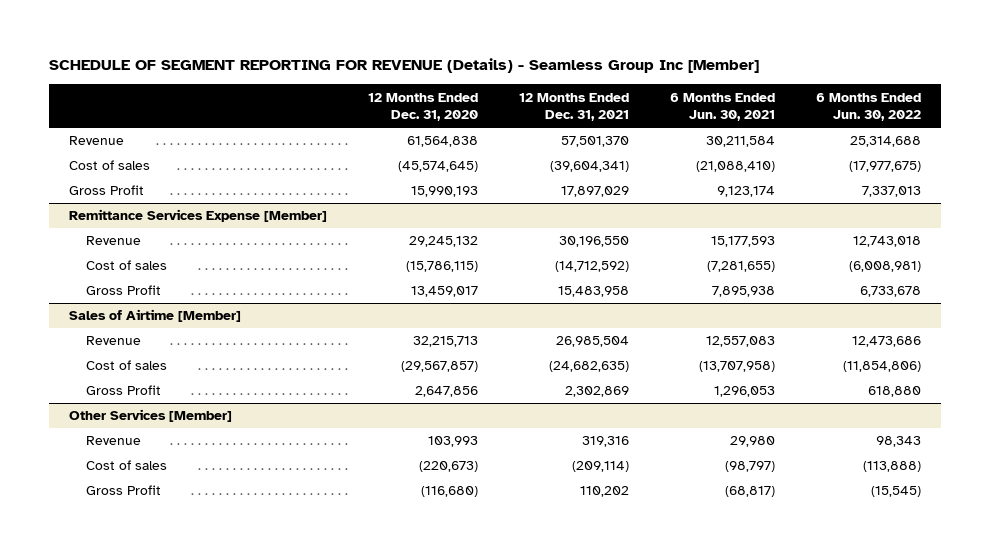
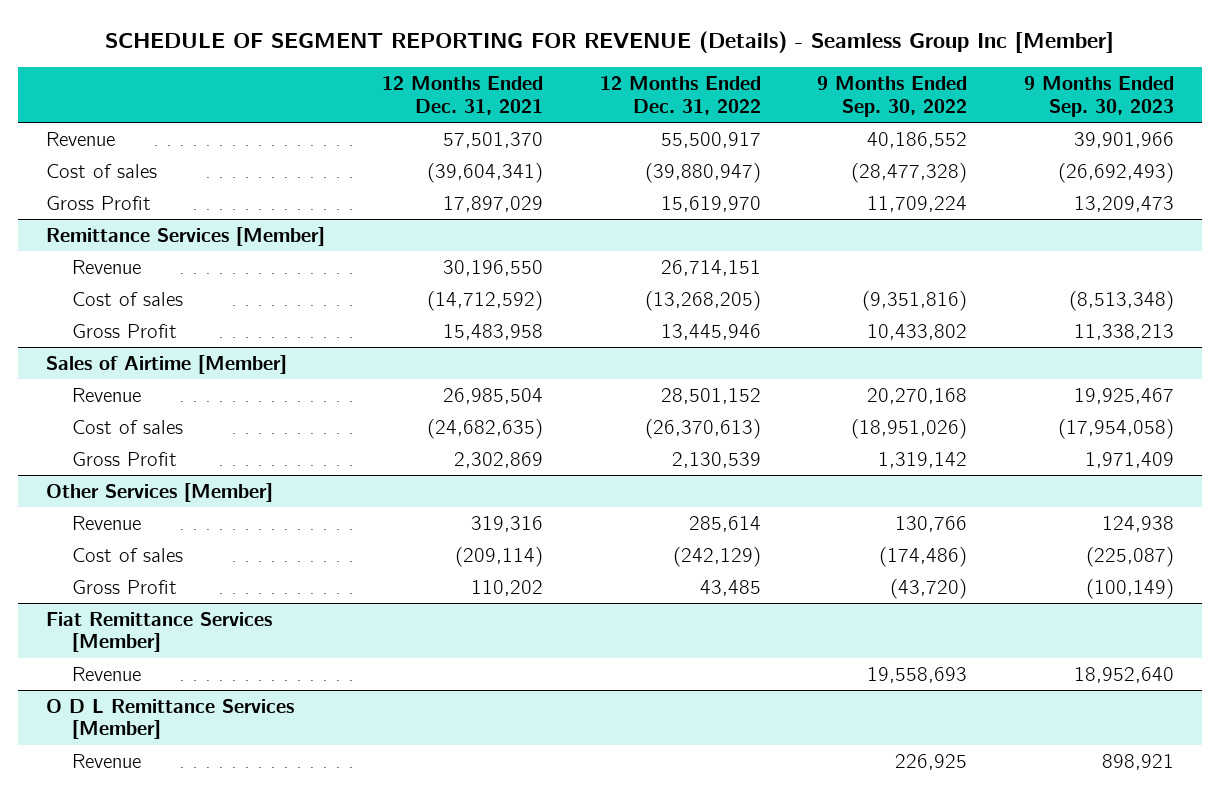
[368,92,479,122] 12 Months Ended Dec. 31, 2020 -> none
[669,92,775,122] 6 Months Ended Jun. 30, 2021 -> none
[815,92,921,122] 6 Months Ended Jun. 30, 2022 -> none
none -> [599,75,761,115] 12 Months Ended Dec. 31, 2022
none -> [817,75,968,117] 9 Months Ended Sep. 30, 2022
none -> [1023,75,1174,117] 9 Months Ended Sep. 30, 2023
[69,209,328,223] Remittance Services Expense [Member] -> [46,226,326,246] Remittance Services [Member]
none -> [46,611,273,653] Fiat Remittance Services [Member]
none -> [71,666,141,681] Revenue
none -> [46,698,295,740] O D L Remittance Services [Member]
none -> [71,753,141,768] Revenue

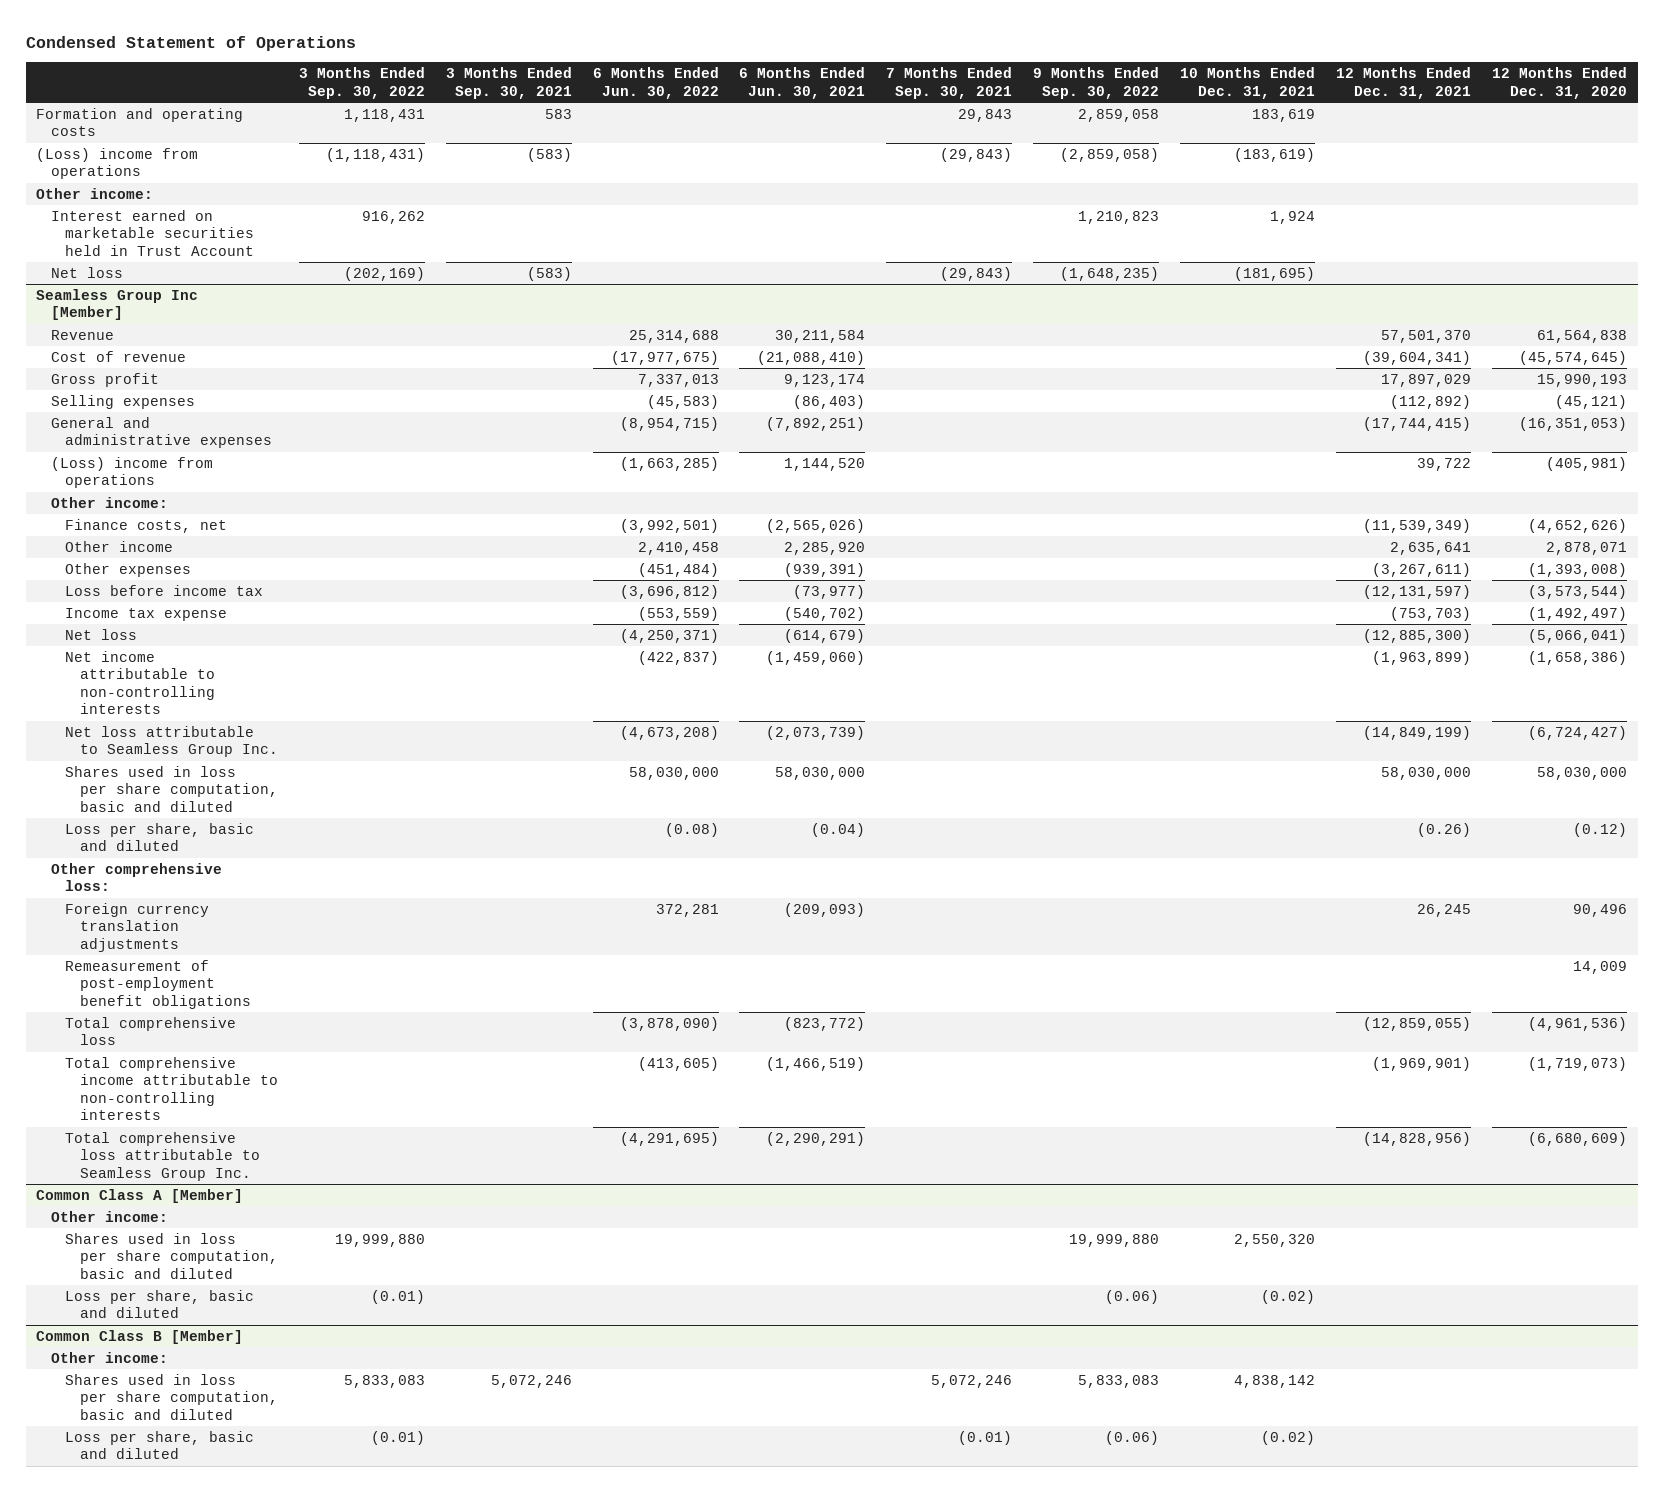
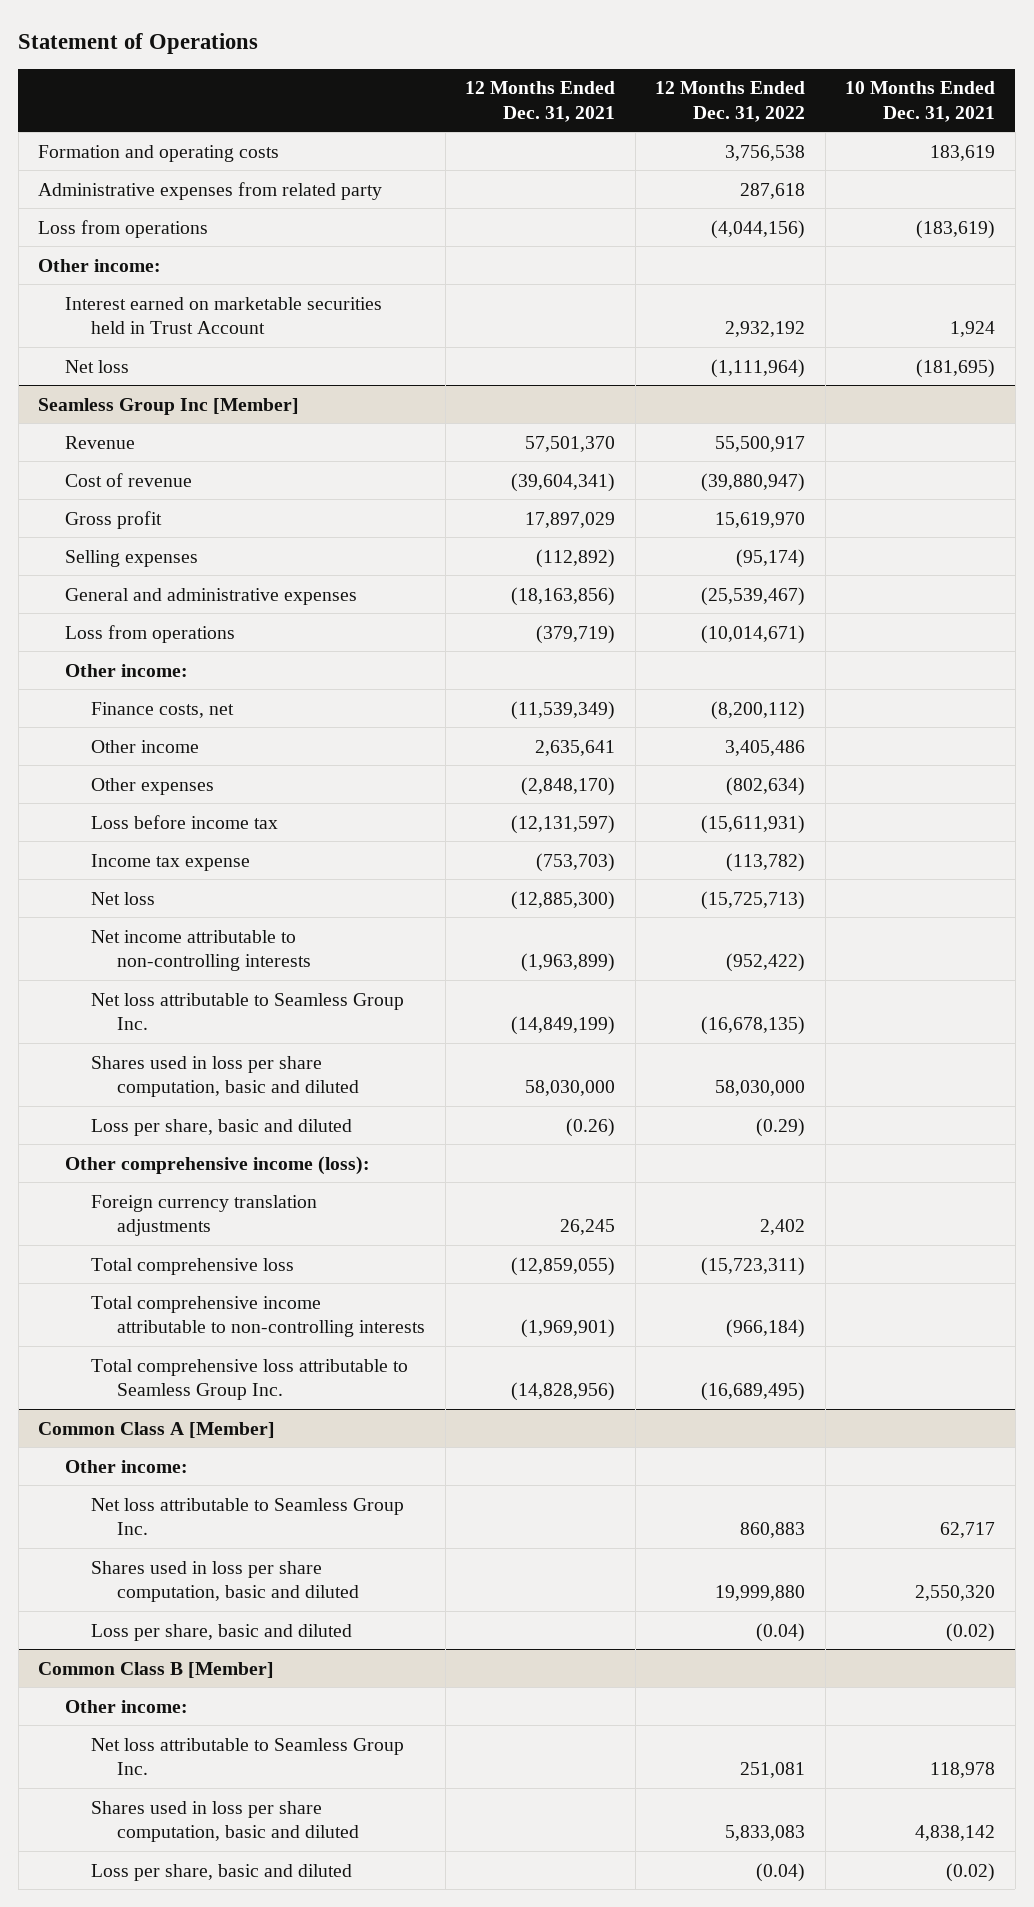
[25,36,356,52] Condensed Statement of Operations -> [18,33,259,55] Statement of Operations
[298,67,425,99] 3 Months Ended Sep. 30, 2022 -> none
[445,67,572,99] 3 Months Ended Sep. 30, 2021 -> none
[592,67,719,99] 6 Months Ended Jun. 30, 2022 -> none
[739,67,866,99] 6 Months Ended Jun. 30, 2021 -> none
[886,67,1013,99] 7 Months Ended Sep. 30, 2021 -> none
[1033,67,1160,99] 9 Months Ended Sep. 30, 2022 -> none
[1492,67,1628,99] 12 Months Ended Dec. 31, 2020 -> none
none -> [655,81,806,122] 12 Months Ended Dec. 31, 2022
none -> [38,181,383,200] Administrative expenses from related party
[36,147,199,180] (Loss) income from operations -> [38,219,209,238] Loss from operations
[1363,416,1472,431] (17,744,415) -> [511,586,616,606] (18,163,856)
[50,456,213,489] (Loss) income from operations -> [64,624,235,643] Loss from operations
[1417,457,1472,471] 39,722 -> [536,624,616,644] (379,719)
[1372,562,1472,577] (3,267,611) -> [521,776,616,796] (2,848,170)
[50,862,222,892] Other comprehensive loss: -> [64,1155,370,1175] Other comprehensive income (loss):
[65,959,251,1009] Remeasurement of post-employment benefit obligations -> none
none -> [91,1497,405,1535] Net loss attributable to Seamless Group Inc.
none -> [91,1737,405,1775] Net loss attributable to Seamless Group Inc.

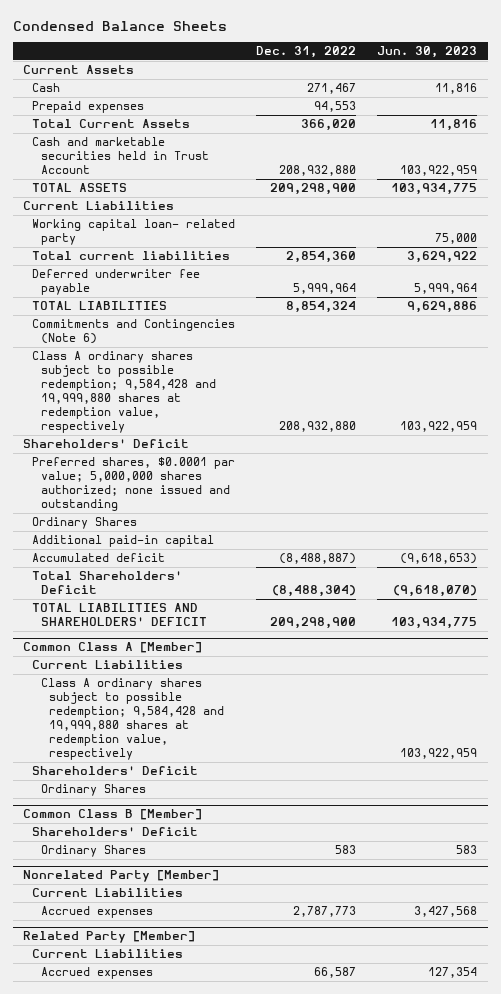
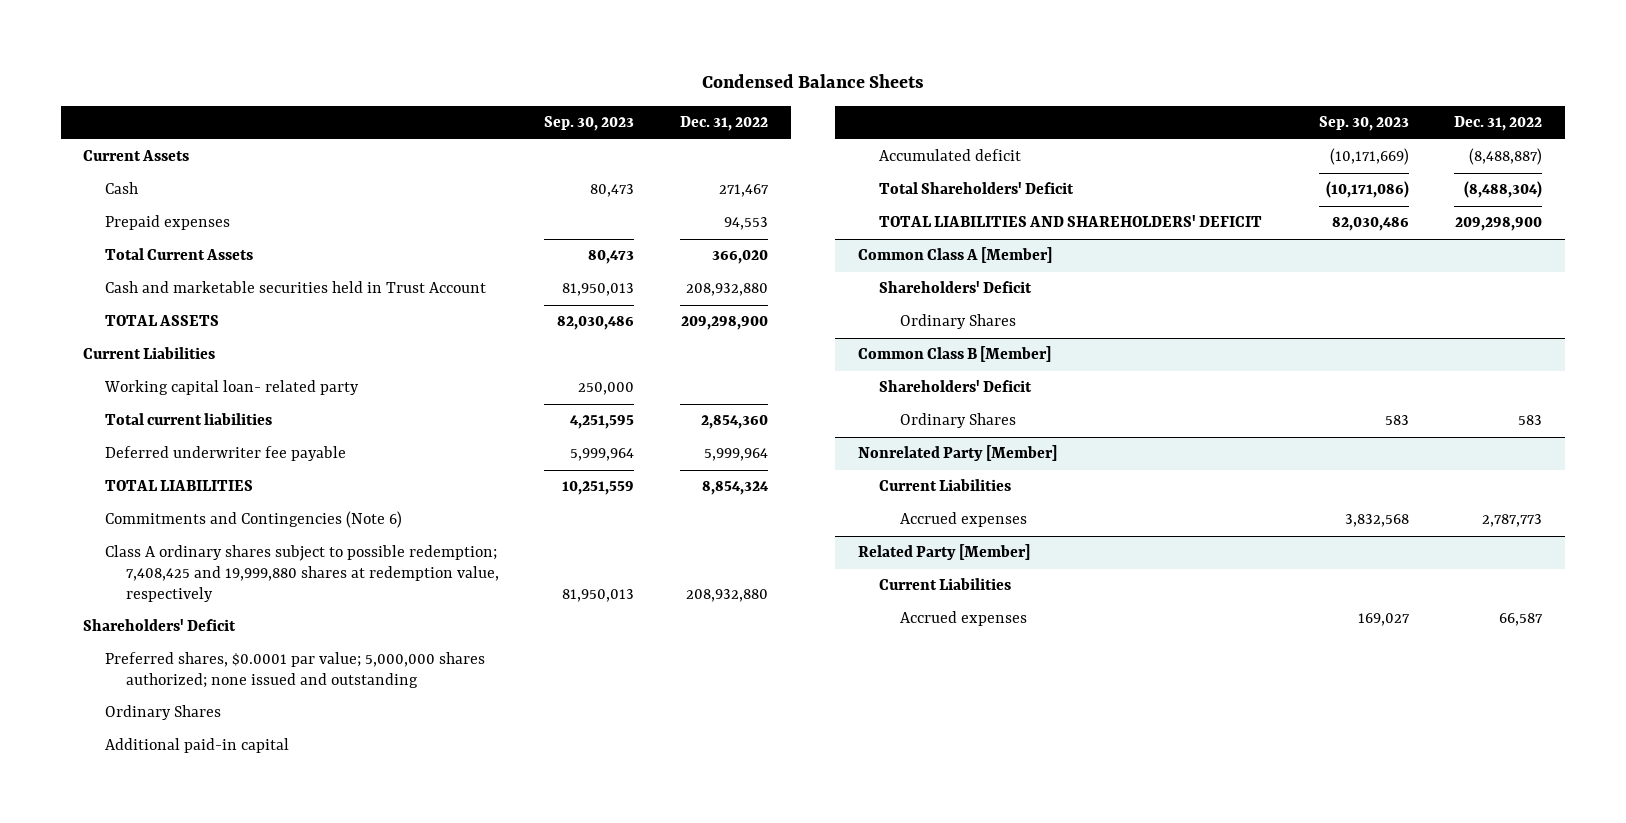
[377,46,478,59] Jun. 30, 2023 -> none
none -> [544,116,635,132] Sep. 30, 2023
[32,351,216,434] Class A ordinary shares subject to possible redemption; 9,584,428 and 19,999,880 shares at redemption value, respectively -> [104,545,499,602] Class A ordinary shares subject to possible redemption; 7,408,425 and 19,999,880 shares at redemption value, respectively
[32,660,184,670] Current Liabilities -> none
[40,678,225,761] Class A ordinary shares subject to possible redemption; 9,584,428 and 19,999,880 shares at redemption value, respectively -> none

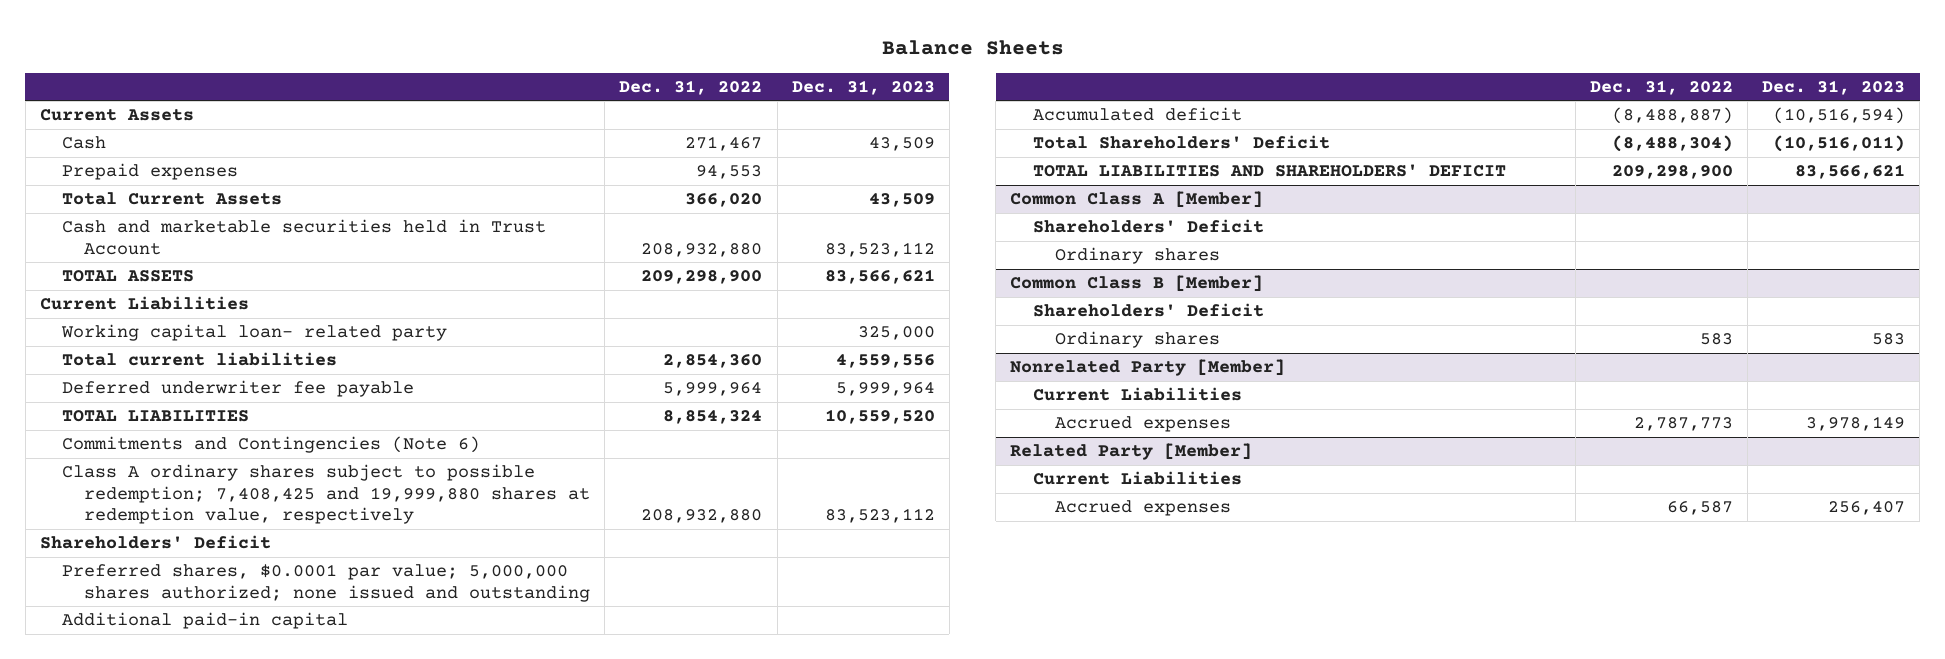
[701,74,924,89] Condensed Balance Sheets -> [881,40,1064,56] Balance Sheets
[544,116,635,132] Sep. 30, 2023 -> none
none -> [791,79,935,95] Dec. 31, 2023
[104,705,221,721] Ordinary Shares -> none
[900,314,1017,330] Ordinary Shares -> [1054,247,1220,265] Ordinary shares
[900,413,1017,429] Ordinary Shares -> [1054,331,1220,349] Ordinary shares

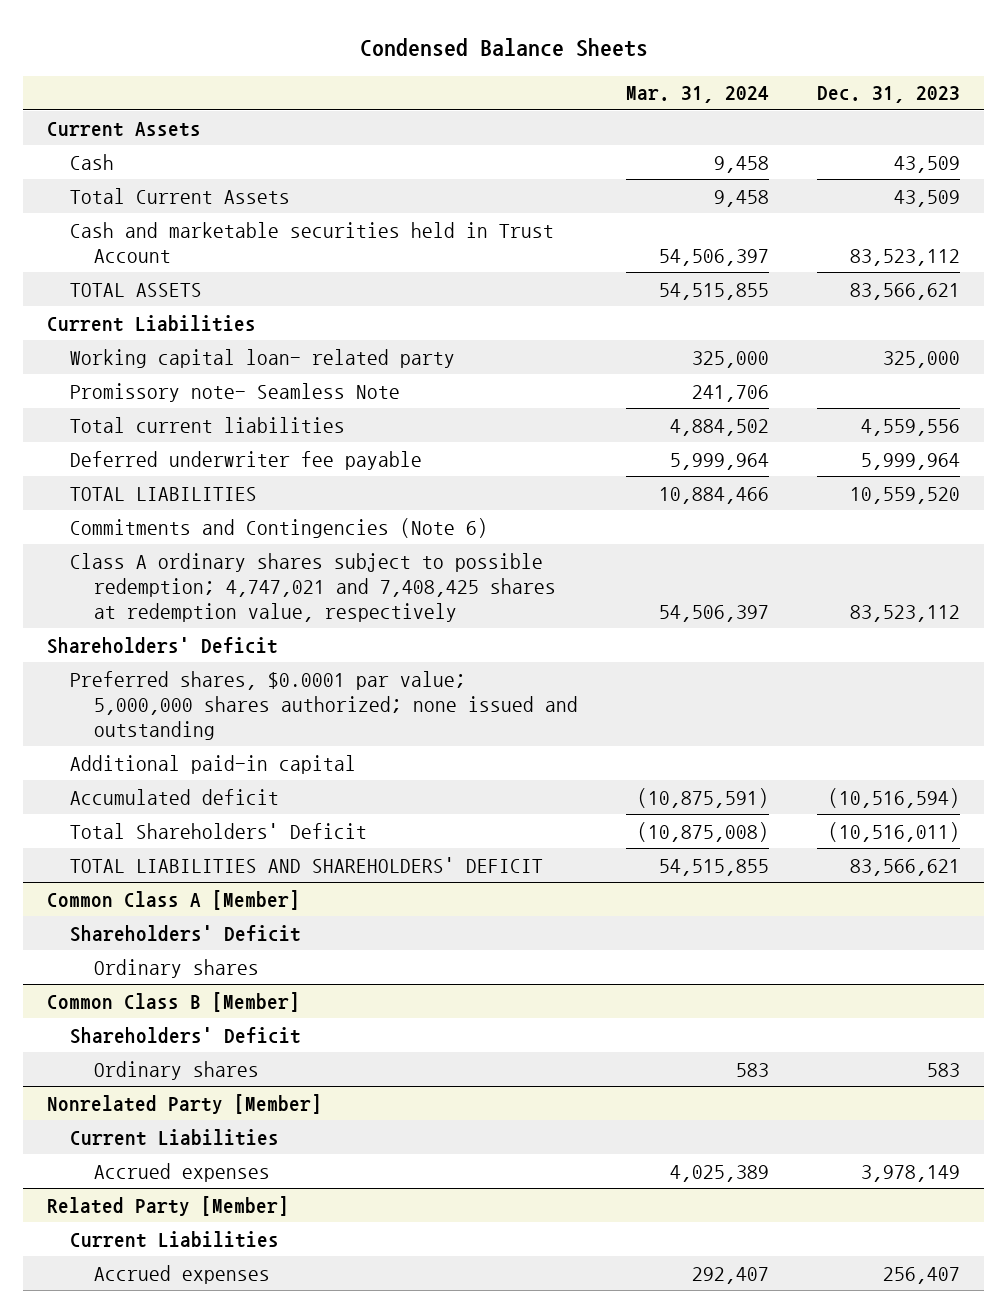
[881,40,1064,56] Balance Sheets -> [359,38,648,58] Condensed Balance Sheets
[619,79,763,95] Dec. 31, 2022 -> none
none -> [625,86,769,104] Mar. 31, 2024
[61,163,238,181] Prepaid expenses -> none
none -> [70,382,401,402] Promissory note- Seamless Note
[61,464,590,525] Class A ordinary shares subject to possible redemption; 7,408,425 and 19,999,880 shares at redemption value, respectively -> [70,552,556,622] Class A ordinary shares subject to possible redemption; 4,747,021 and 7,408,425 shares at redemption value, respectively

